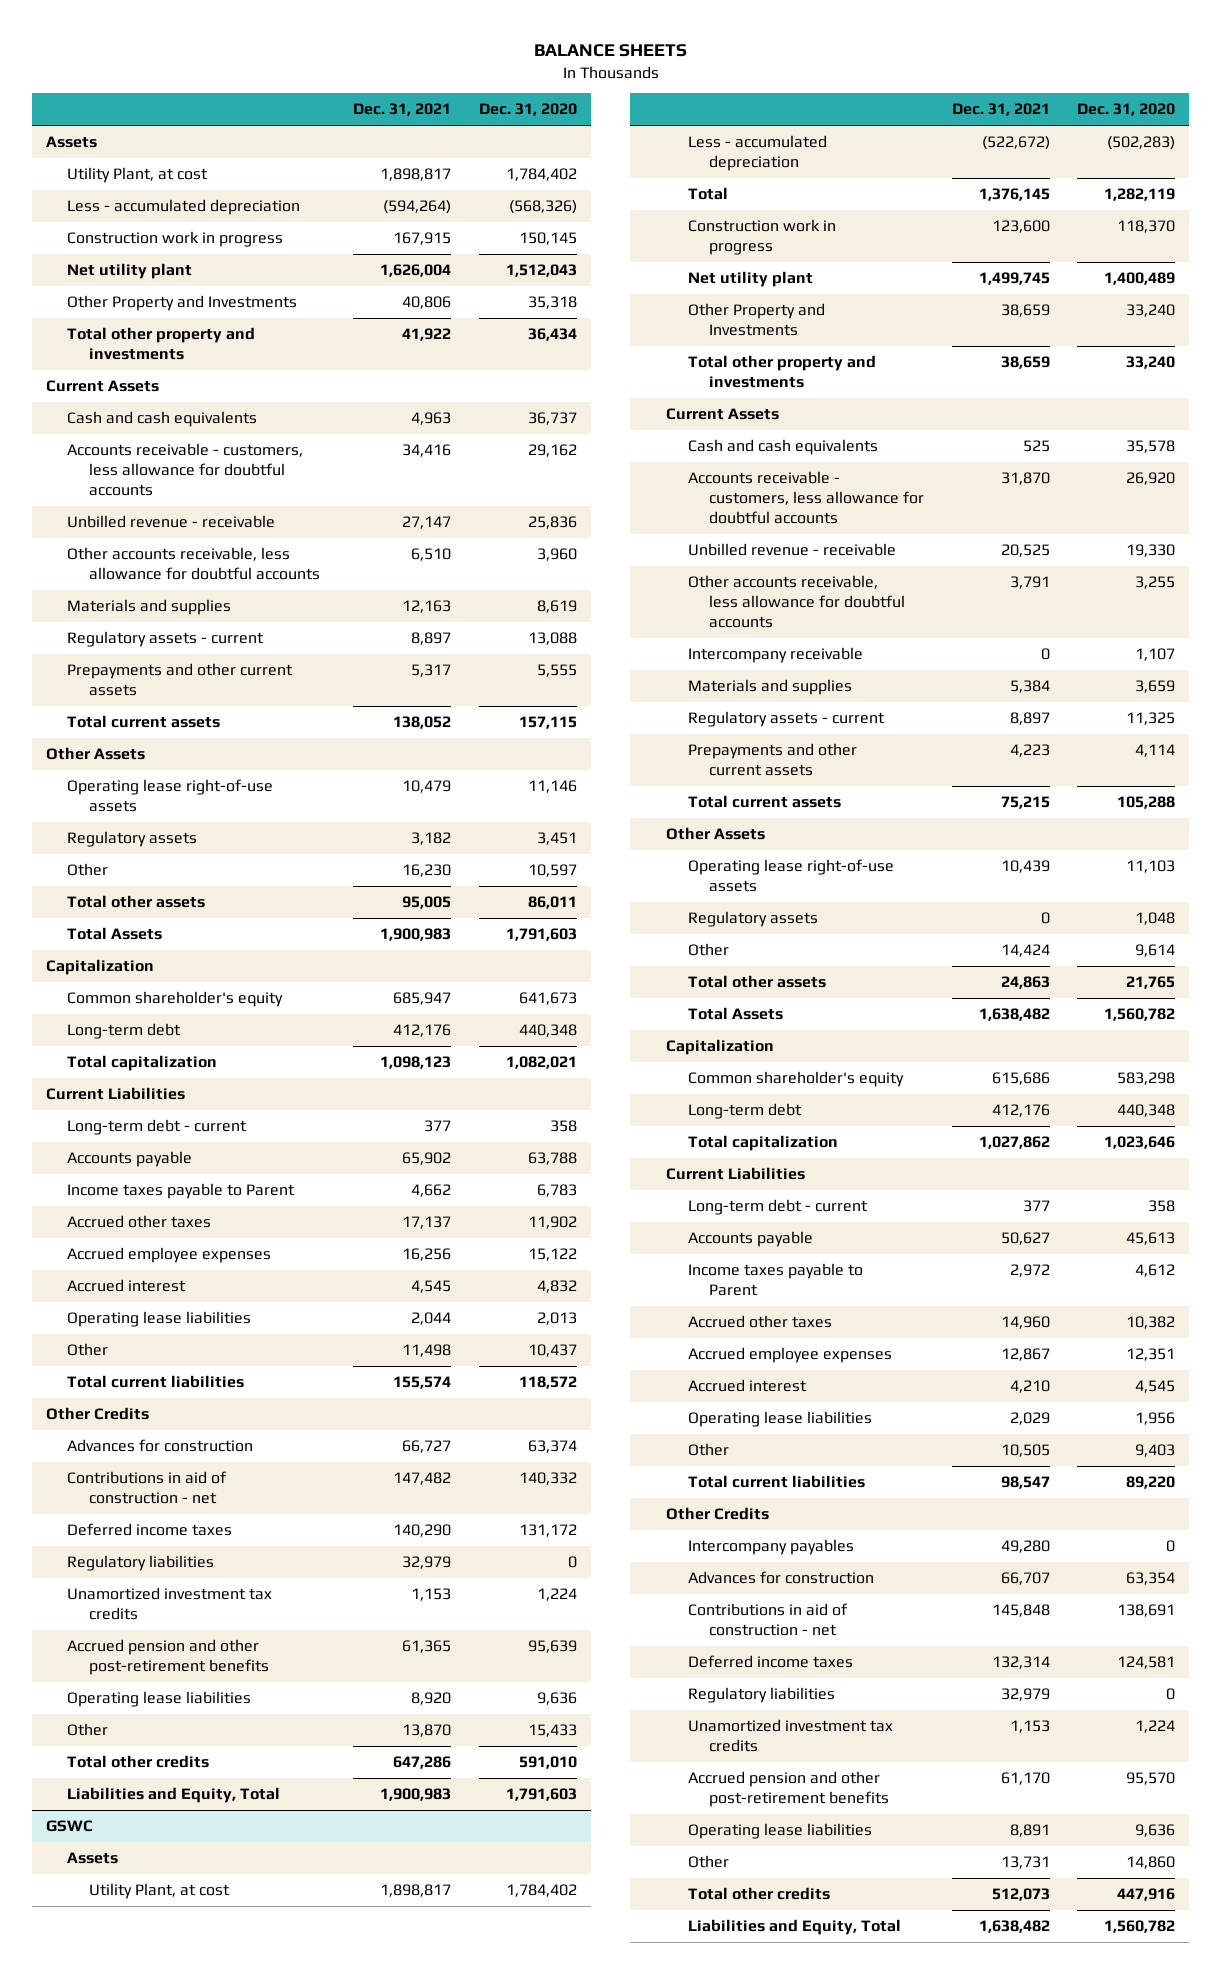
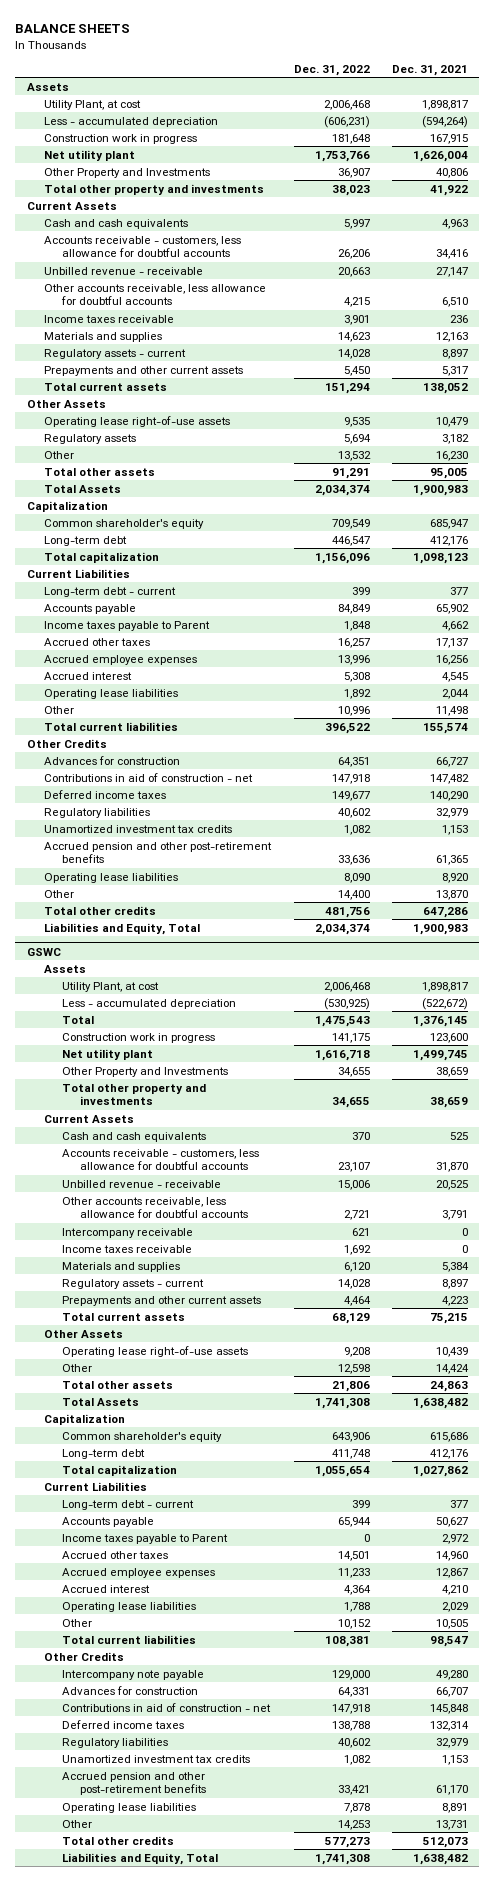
[479,103,578,117] Dec. 31, 2020 -> none
none -> [293,64,370,76] Dec. 31, 2022
none -> [44,314,175,323] Income taxes receivable
none -> [61,1244,192,1253] Income taxes receivable
[687,910,818,927] Regulatory assets -> none
[687,1538,854,1555] Intercompany payables -> [61,1669,204,1680] Intercompany note payable

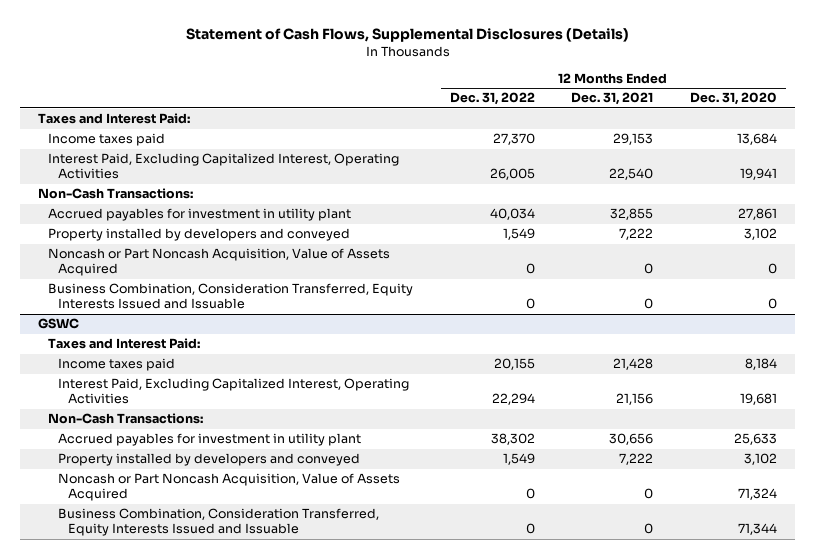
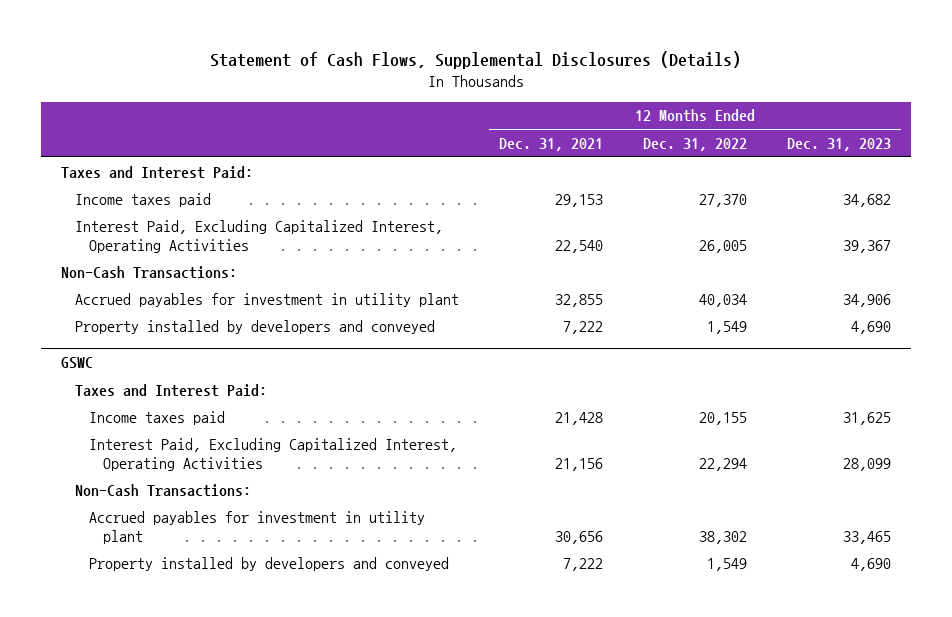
[689,92,777,106] Dec. 31, 2020 -> none
none -> [786,137,891,151] Dec. 31, 2023
[48,248,391,277] Noncash or Part Noncash Acquisition, Value of Assets Acquired -> none
[48,283,414,310] Business Combination, Consideration Transferred, Equity Interests Issued and Issuable -> none
[57,473,400,502] Noncash or Part Noncash Acquisition, Value of Assets Acquired -> none
[57,508,379,537] Business Combination, Consideration Transferred, Equity Interests Issued and Issuable -> none

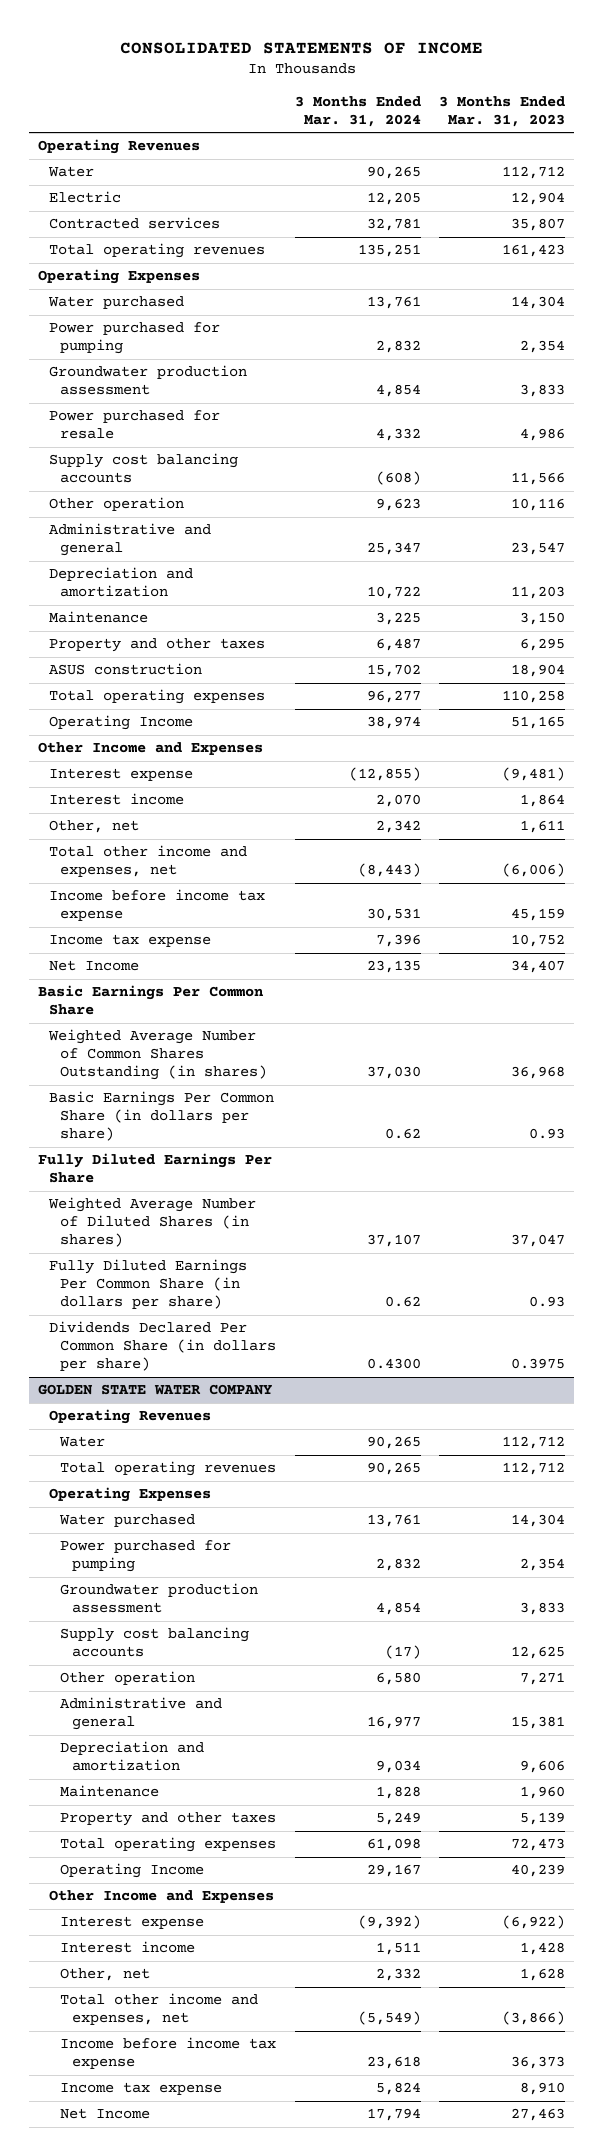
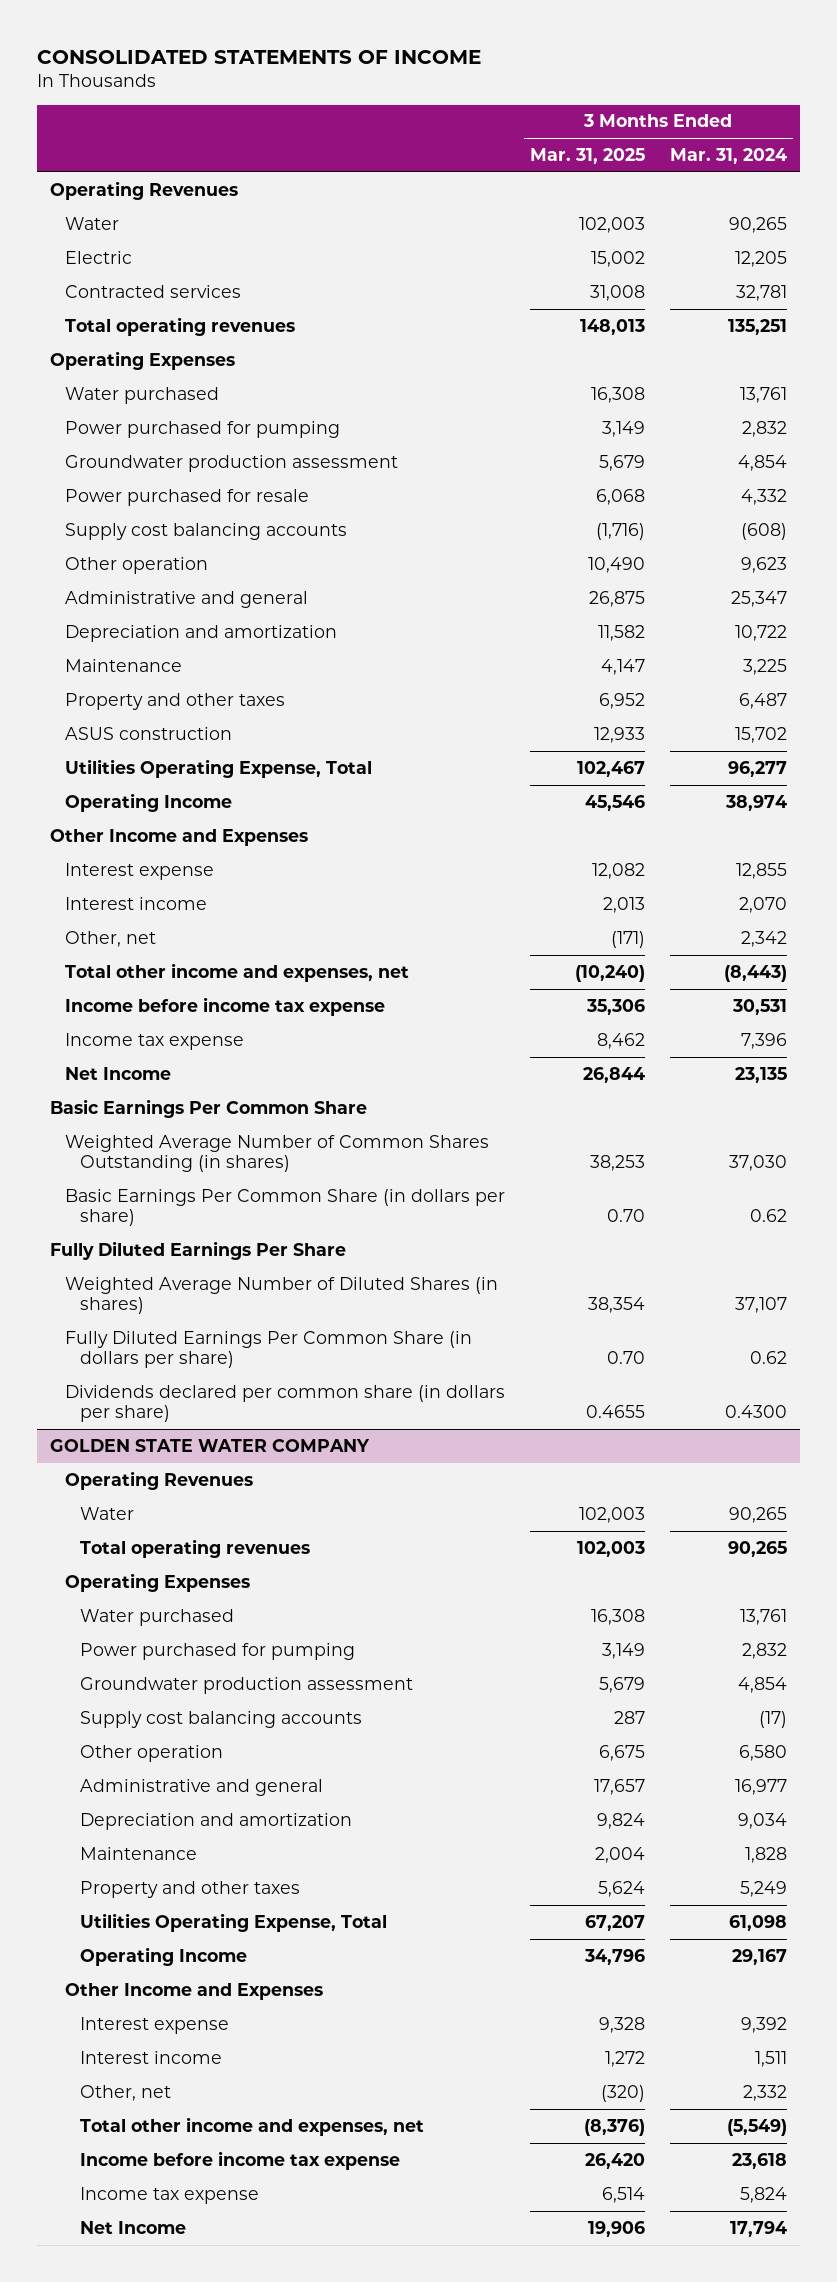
[438,95,565,127] 3 Months Ended Mar. 31, 2023 -> none
none -> [529,148,645,165] Mar. 31, 2025
[49,689,266,705] Total operating expenses -> [64,758,372,778] Utilities Operating Expense, Total
[348,767,421,782] (12,855) -> [735,862,787,879] 12,855
[49,1321,277,1372] Dividends Declared Per Common Share (in dollars per share) -> [64,1384,505,1422] Dividends declared per common share (in dollars per share)
[60,1837,277,1853] Total operating expenses -> [79,1912,387,1932] Utilities Operating Expense, Total
[357,1915,421,1930] (9,392) -> [740,2016,787,2033] 9,392

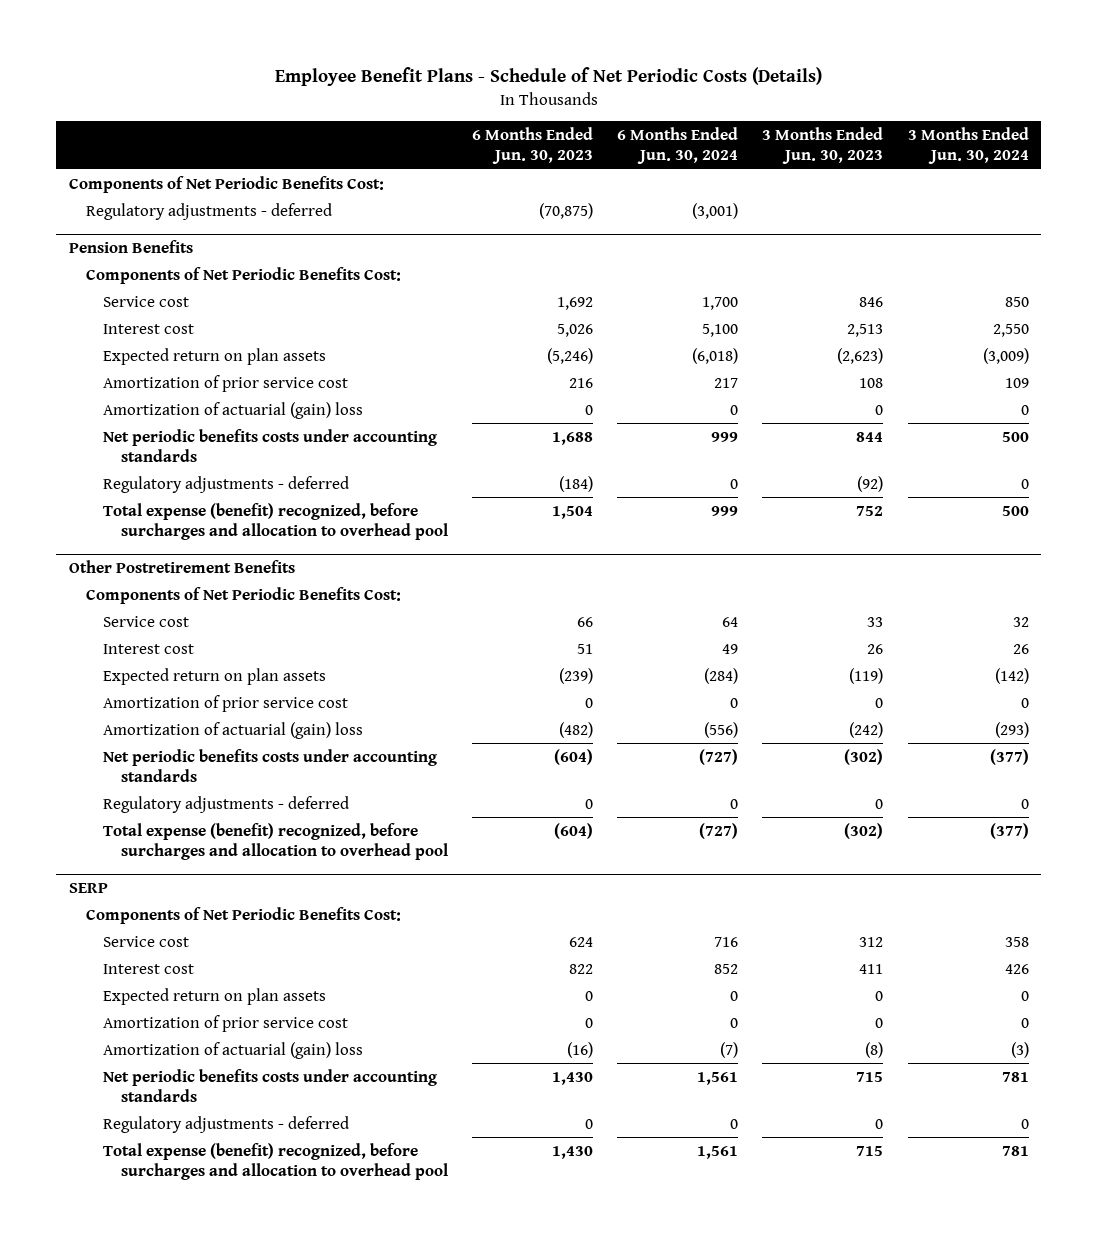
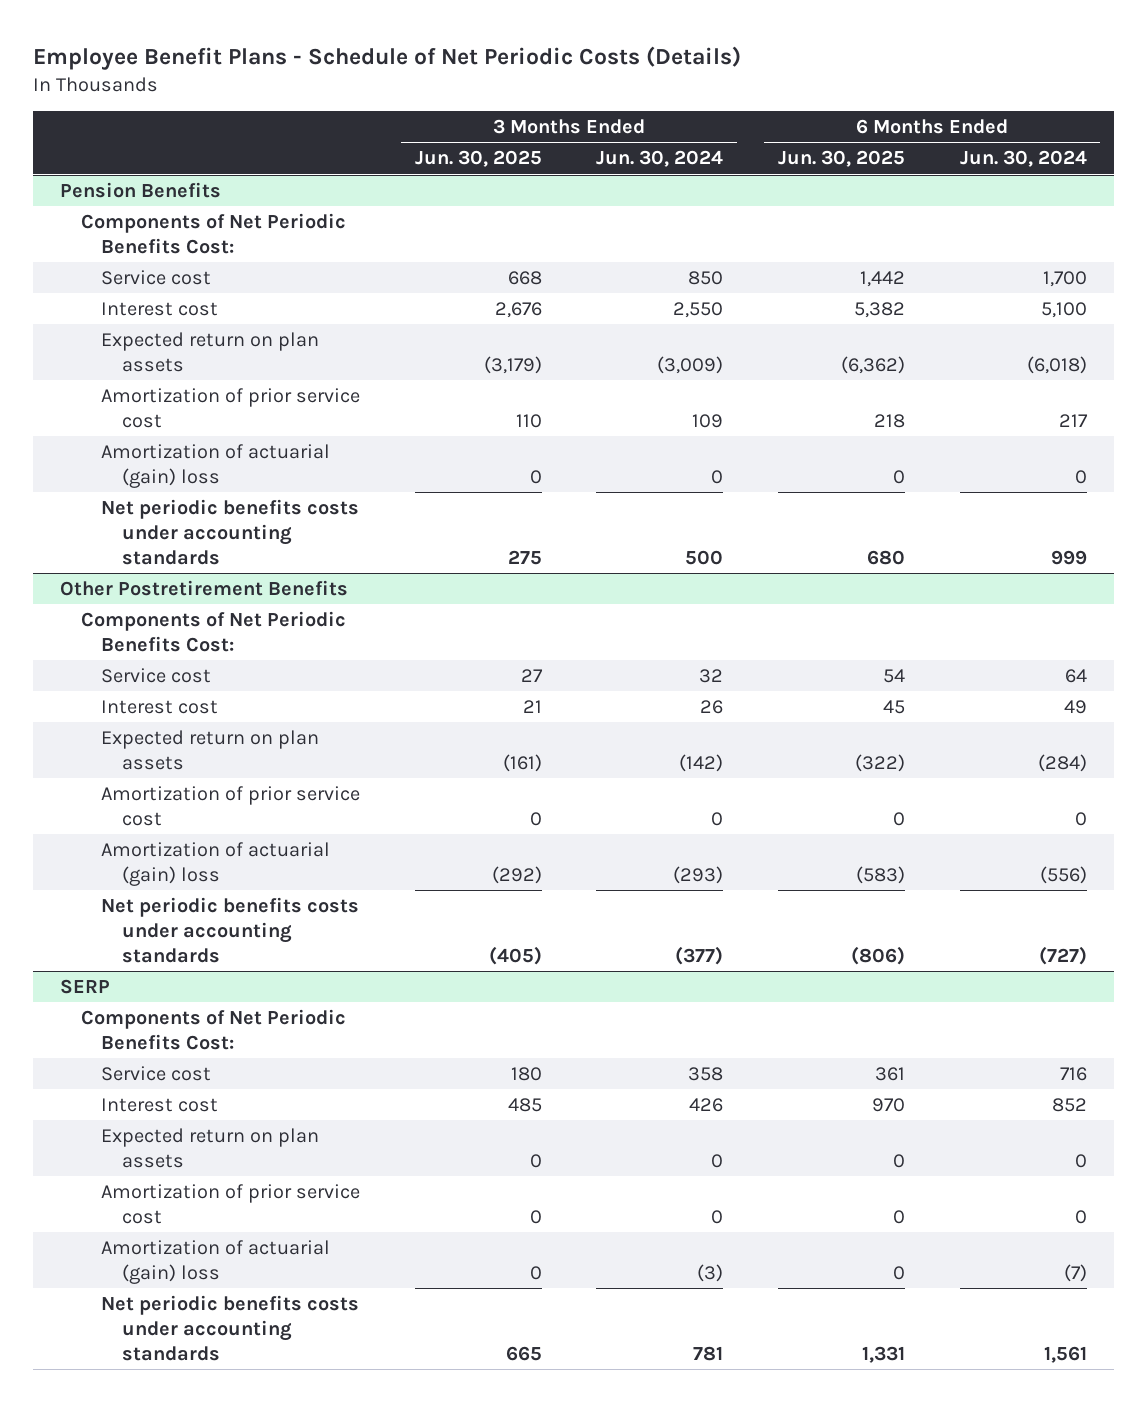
[471,126,593,165] 6 Months Ended Jun. 30, 2023 -> none
[762,126,884,165] 3 Months Ended Jun. 30, 2023 -> none
none -> [414,150,542,168] Jun. 30, 2025
none -> [777,150,905,168] Jun. 30, 2025
[68,175,384,193] Components of Net Periodic Benefits Cost: -> none
[85,202,332,220] Regulatory adjustments - deferred -> none
[103,475,350,493] Regulatory adjustments - deferred -> none
[103,502,448,541] Total expense (benefit) recognized, before surcharges and allocation to overhead pool -> none
[103,795,350,813] Regulatory adjustments - deferred -> none
[103,822,448,861] Total expense (benefit) recognized, before surcharges and allocation to overhead pool -> none
[103,1115,350,1133] Regulatory adjustments - deferred -> none
[103,1142,448,1181] Total expense (benefit) recognized, before surcharges and allocation to overhead pool -> none

